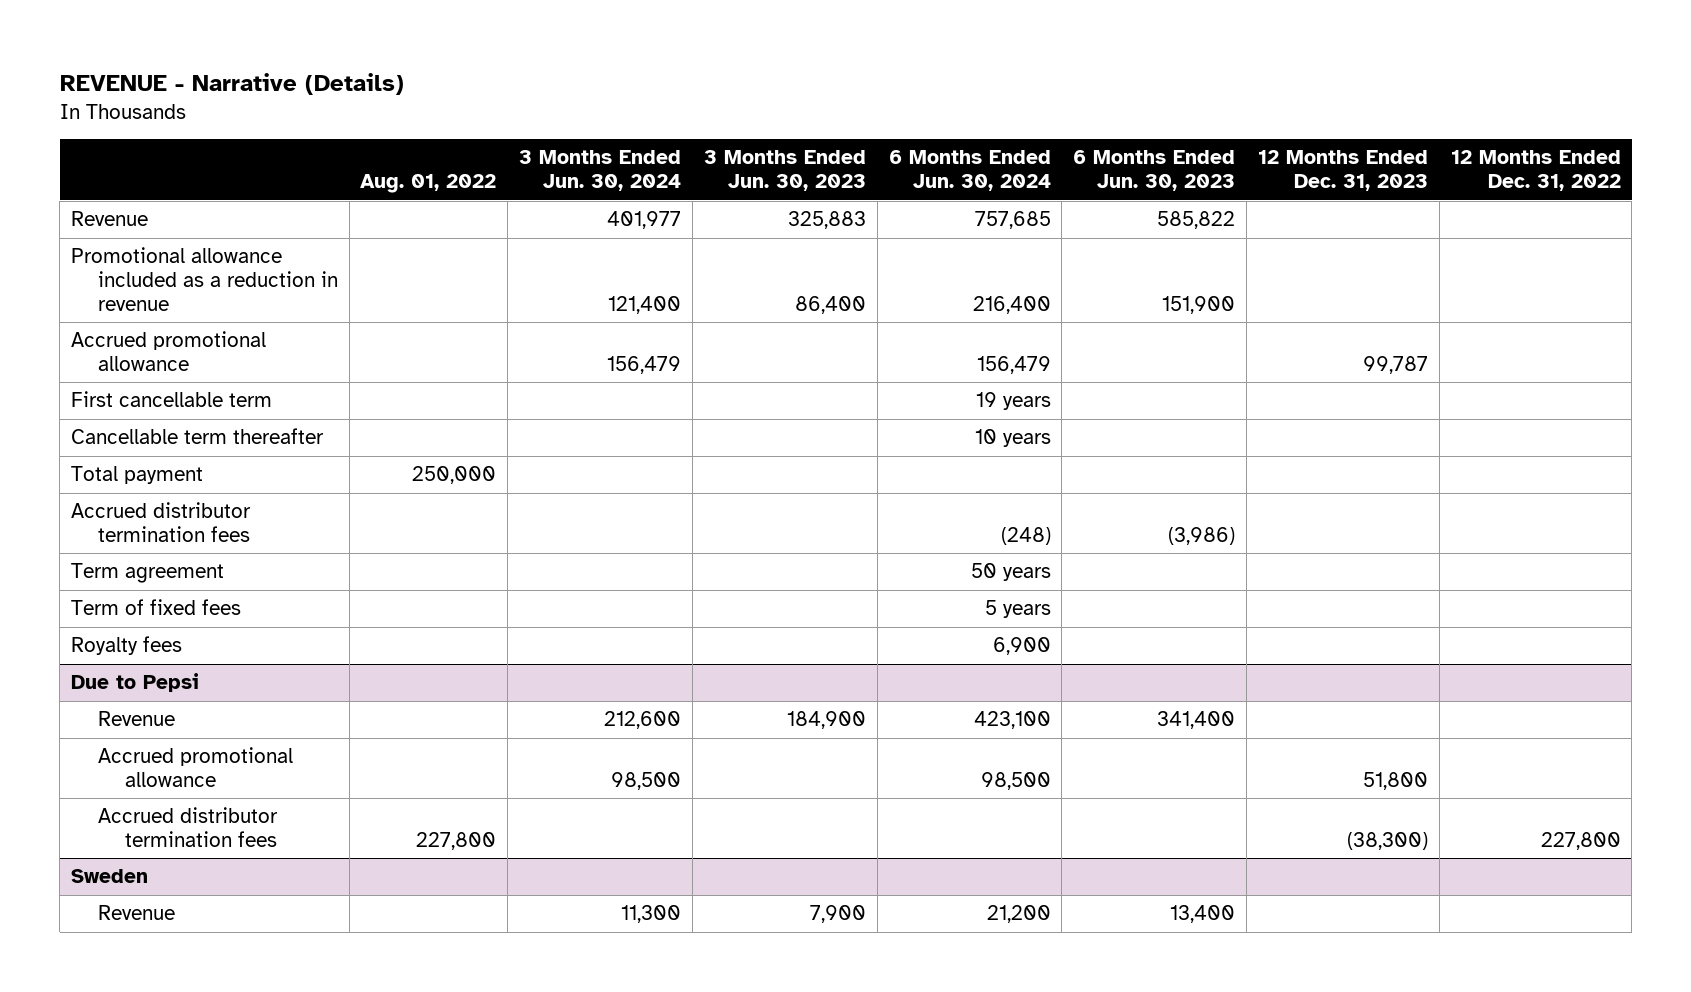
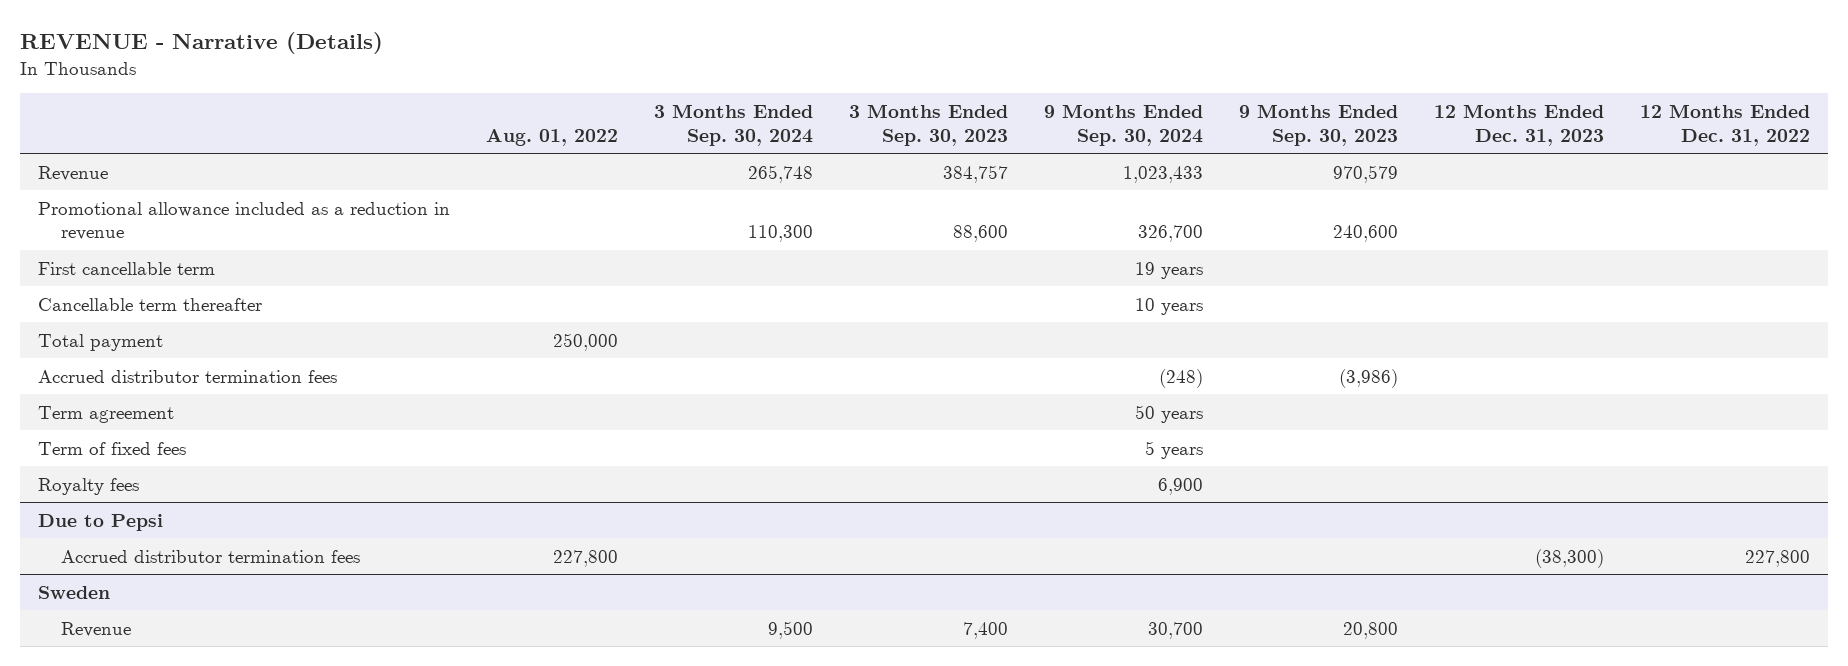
[519,150,682,192] 3 Months Ended Jun. 30, 2024 -> none
[703,150,866,192] 3 Months Ended Jun. 30, 2023 -> none
[888,150,1051,192] 6 Months Ended Jun. 30, 2024 -> none
[1073,150,1236,192] 6 Months Ended Jun. 30, 2023 -> none
none -> [653,104,813,146] 3 Months Ended Sep. 30, 2024
none -> [848,104,1008,146] 3 Months Ended Sep. 30, 2023
none -> [1043,104,1203,146] 9 Months Ended Sep. 30, 2024
none -> [1238,104,1398,146] 9 Months Ended Sep. 30, 2023
[70,331,266,371] Accrued promotional allowance -> none
[97,711,175,727] Revenue -> none
[97,747,293,787] Accrued promotional allowance -> none

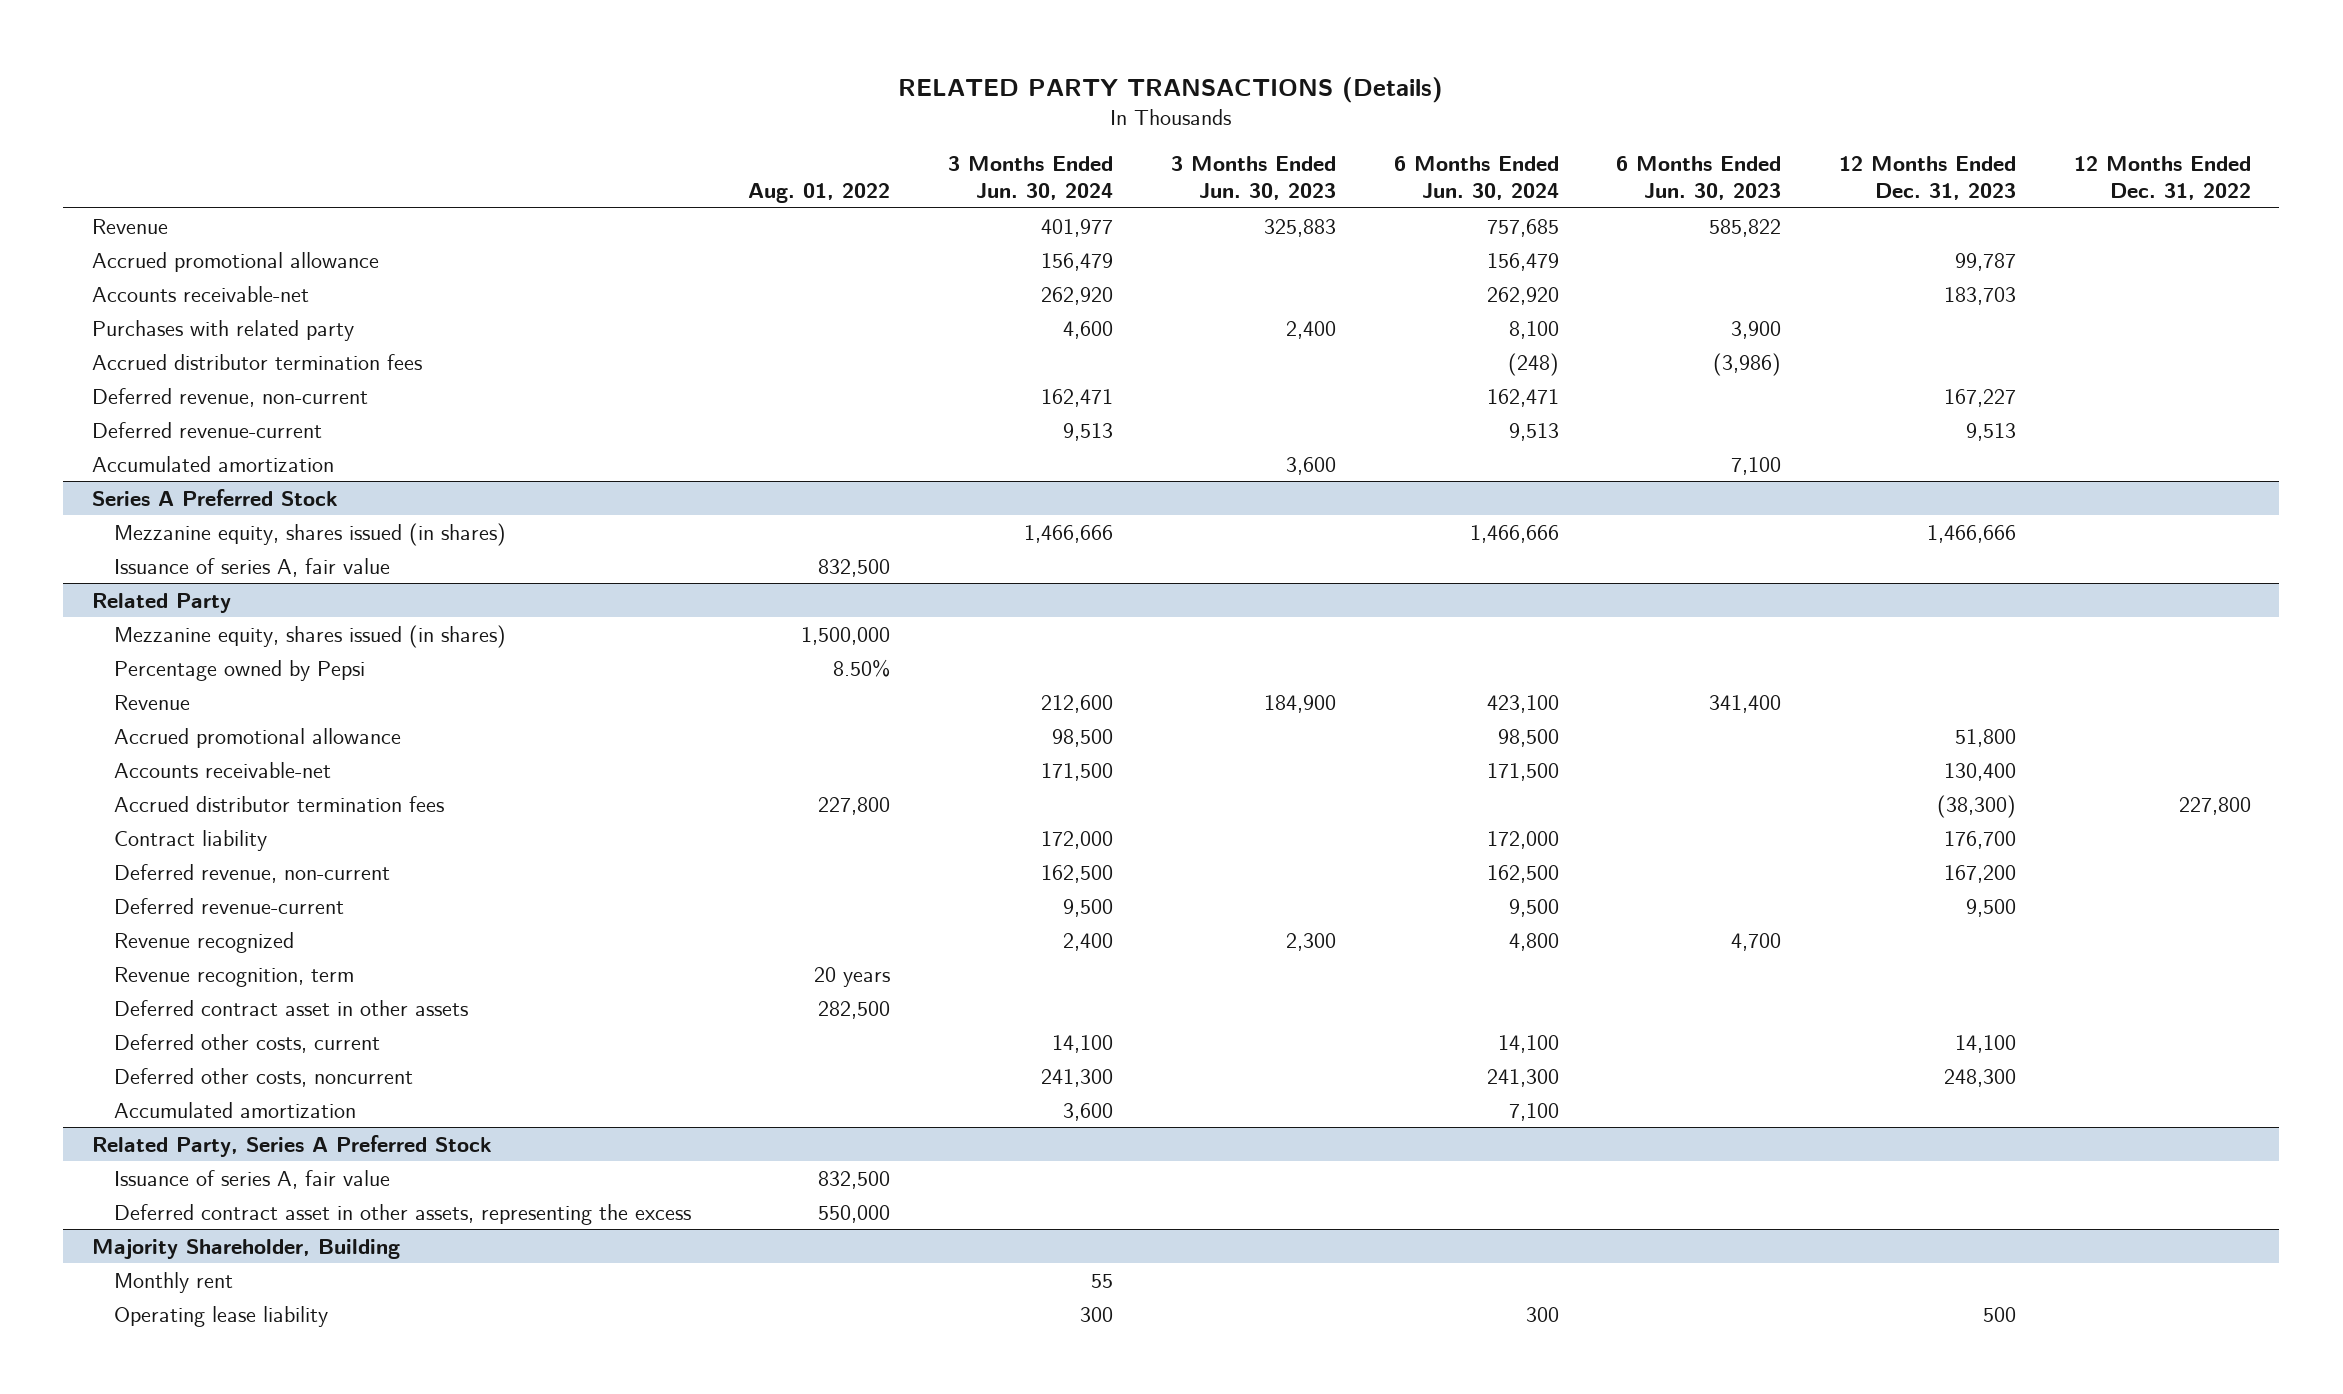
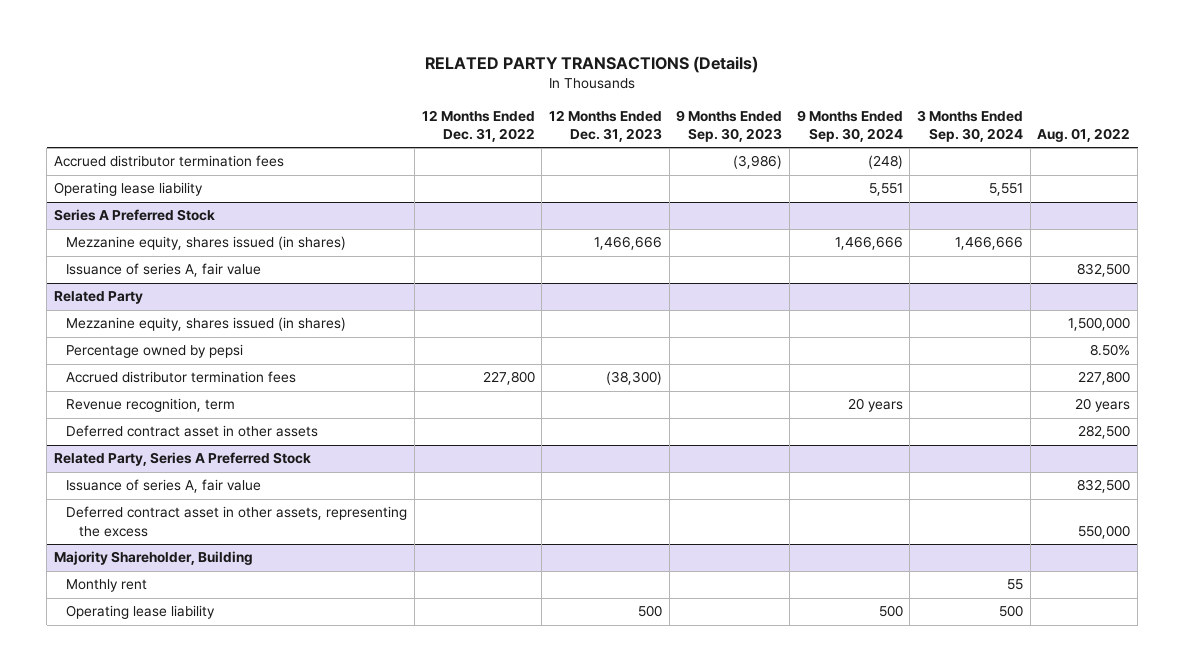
[948,156,1114,200] 3 Months Ended Jun. 30, 2024 -> none
[1170,156,1336,200] 3 Months Ended Jun. 30, 2023 -> none
[1393,156,1559,200] 6 Months Ended Jun. 30, 2024 -> none
[1616,156,1782,200] 6 Months Ended Jun. 30, 2023 -> none
none -> [676,109,783,142] 9 Months Ended Sep. 30, 2023
none -> [796,109,903,142] 9 Months Ended Sep. 30, 2024
none -> [917,109,1024,142] 3 Months Ended Sep. 30, 2024
[92,218,169,234] Revenue -> none
[92,251,380,272] Accrued promotional allowance -> none
[92,285,310,302] Accounts receivable-net -> none
[92,319,355,341] Purchases with related party -> none
[92,387,369,407] Deferred revenue, non-current -> none
[92,421,323,438] Deferred revenue-current -> none
[92,455,335,472] Accumulated amortization -> none
none -> [53,182,203,197] Operating lease liability
[113,694,190,710] Revenue -> none
[113,727,401,748] Accrued promotional allowance -> none
[113,761,331,778] Accounts receivable-net -> none
[113,659,365,681] Percentage owned by Pepsi -> [66,344,244,359] Percentage owned by pepsi
[113,829,267,851] Contract liability -> none
[113,863,390,883] Deferred revenue, non-current -> none
[113,897,344,914] Deferred revenue-current -> none
[113,931,294,953] Revenue recognized -> none
[113,1033,380,1053] Deferred other costs, current -> none
[113,1067,413,1087] Deferred other costs, noncurrent -> none
[113,1101,356,1118] Accumulated amortization -> none

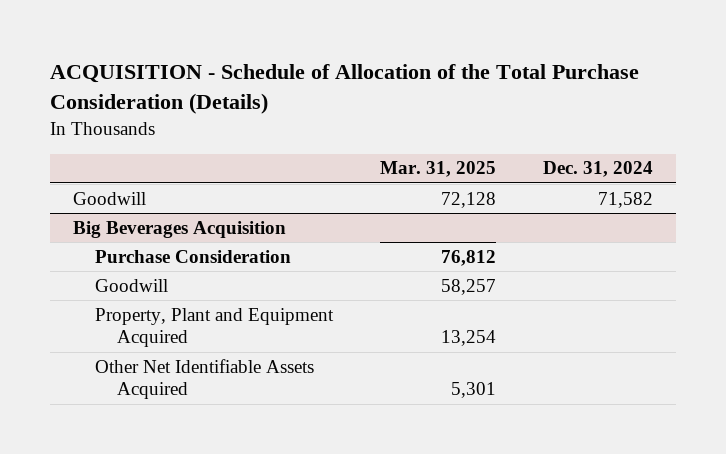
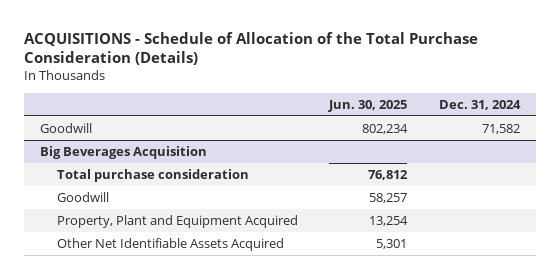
[49,64,639,114] ACQUISITION - Schedule of Allocation of the Total Purchase Consideration (Details) -> [24,31,479,66] ACQUISITIONS - Schedule of Allocation of the Total Purchase Consideration (Details)
[379,161,496,178] Mar. 31, 2025 -> none
none -> [328,99,408,112] Jun. 30, 2025
[95,249,292,263] Purchase Consideration -> [56,168,249,182] Total purchase consideration

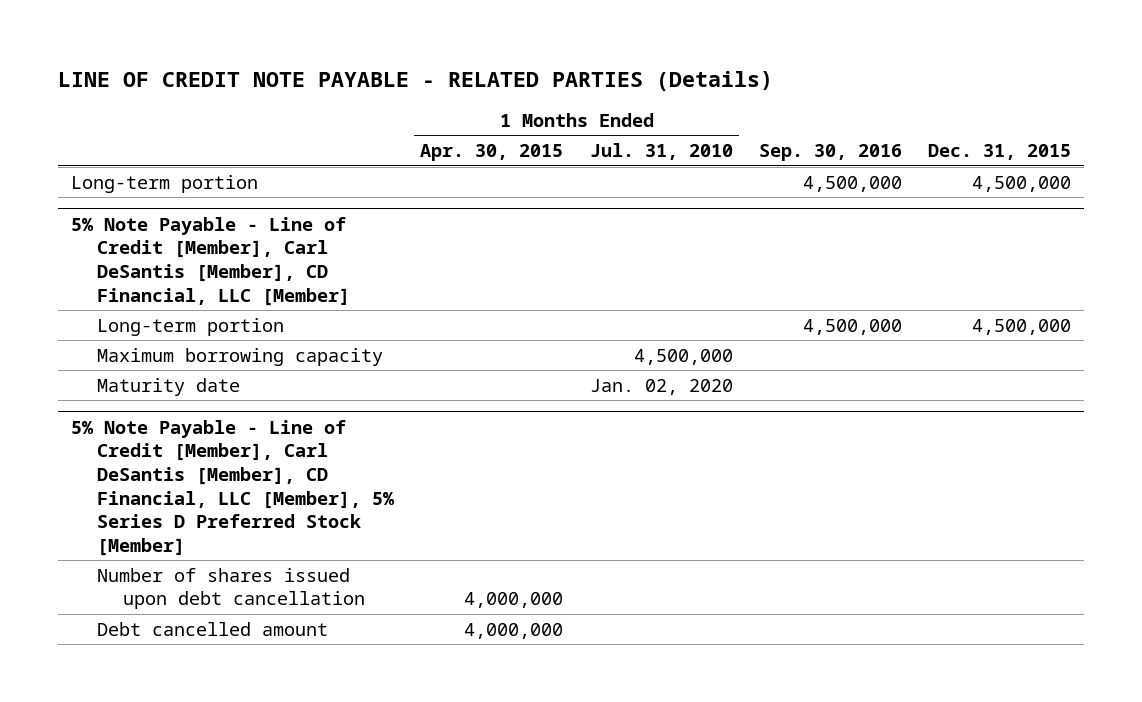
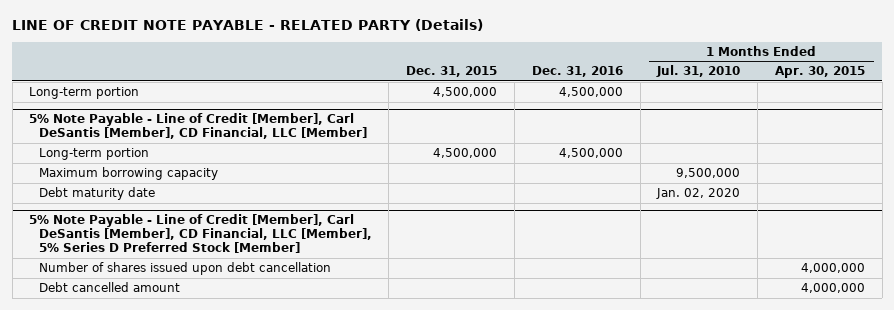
[57,70,773,91] LINE OF CREDIT NOTE PAYABLE - RELATED PARTIES (Details) -> [12,19,484,32] LINE OF CREDIT NOTE PAYABLE - RELATED PARTY (Details)
[758,144,902,162] Sep. 30, 2016 -> none
none -> [531,66,623,78] Dec. 31, 2016
[633,348,733,365] 4,500,000 -> [676,168,741,179] 9,500,000
[97,377,241,396] Maturity date -> [38,187,155,201] Debt maturity date

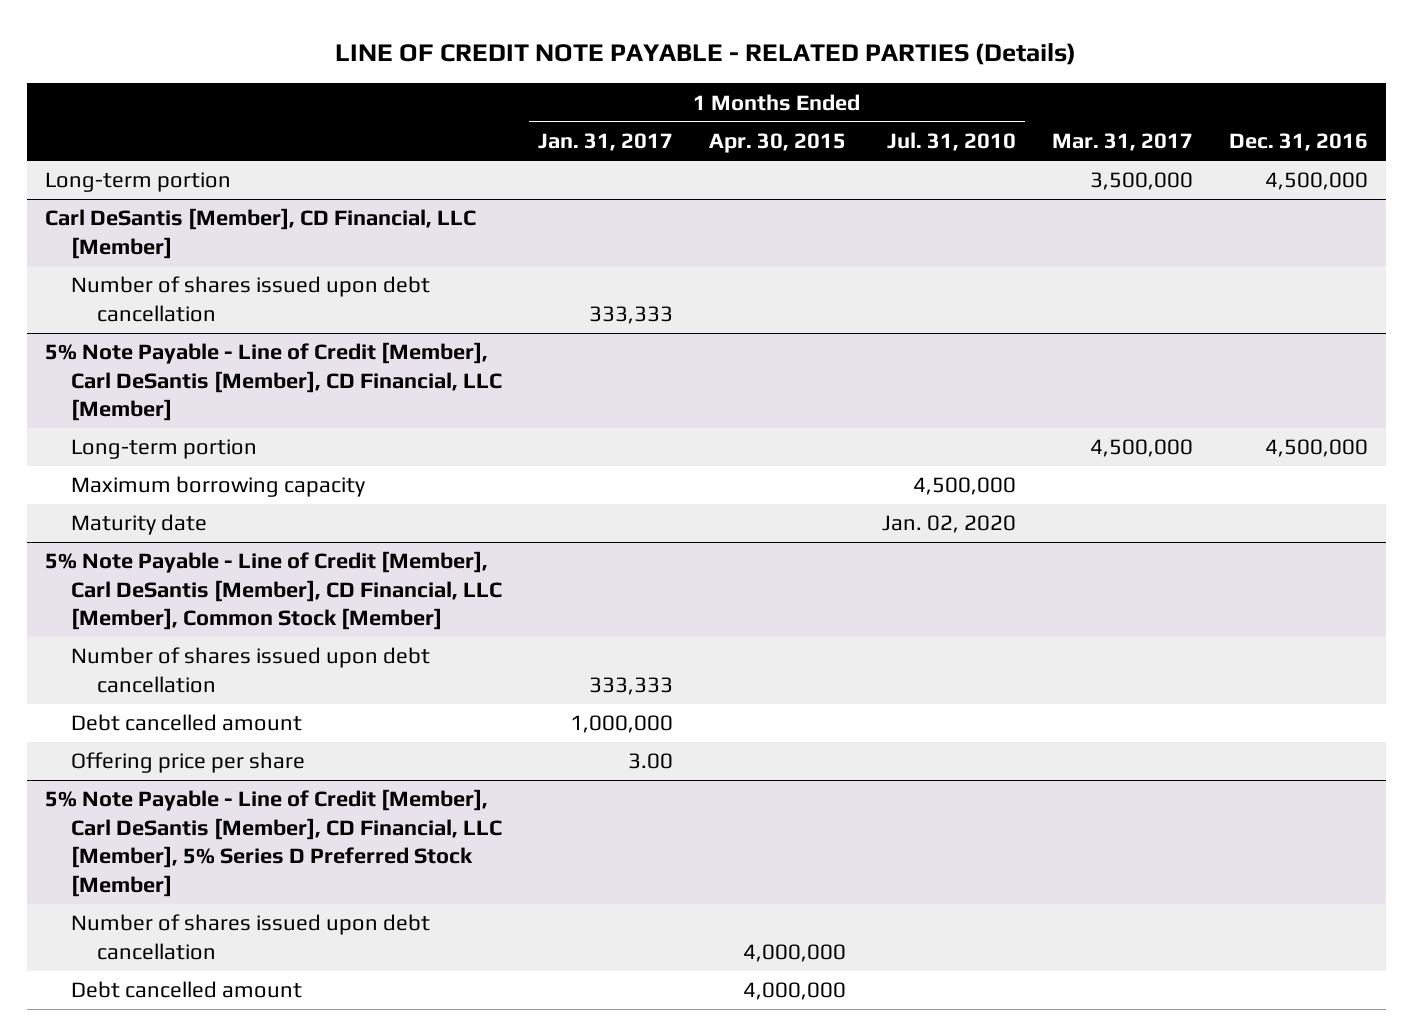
[12,19,484,32] LINE OF CREDIT NOTE PAYABLE - RELATED PARTY (Details) -> [335,43,1077,66] LINE OF CREDIT NOTE PAYABLE - RELATED PARTIES (Details)
[406,66,498,78] Dec. 31, 2015 -> none
none -> [538,133,674,152] Jan. 31, 2017
none -> [1051,133,1193,152] Mar. 31, 2017
none -> [45,208,477,259] Carl DeSantis [Member], CD Financial, LLC [Member]
none -> [71,276,431,322] Number of shares issued upon debt cancellation
[676,168,741,179] 9,500,000 -> [912,477,1016,496] 4,500,000
[38,187,155,201] Debt maturity date -> [71,514,208,536] Maturity date
none -> [45,551,503,631] 5% Note Payable - Line of Credit [Member], Carl DeSantis [Member], CD Financial, LLC [Member], Common Stock [Member]
none -> [71,647,431,693] Number of shares issued upon debt cancellation
none -> [71,714,303,732] Debt cancelled amount
none -> [71,752,306,774] Offering price per share

